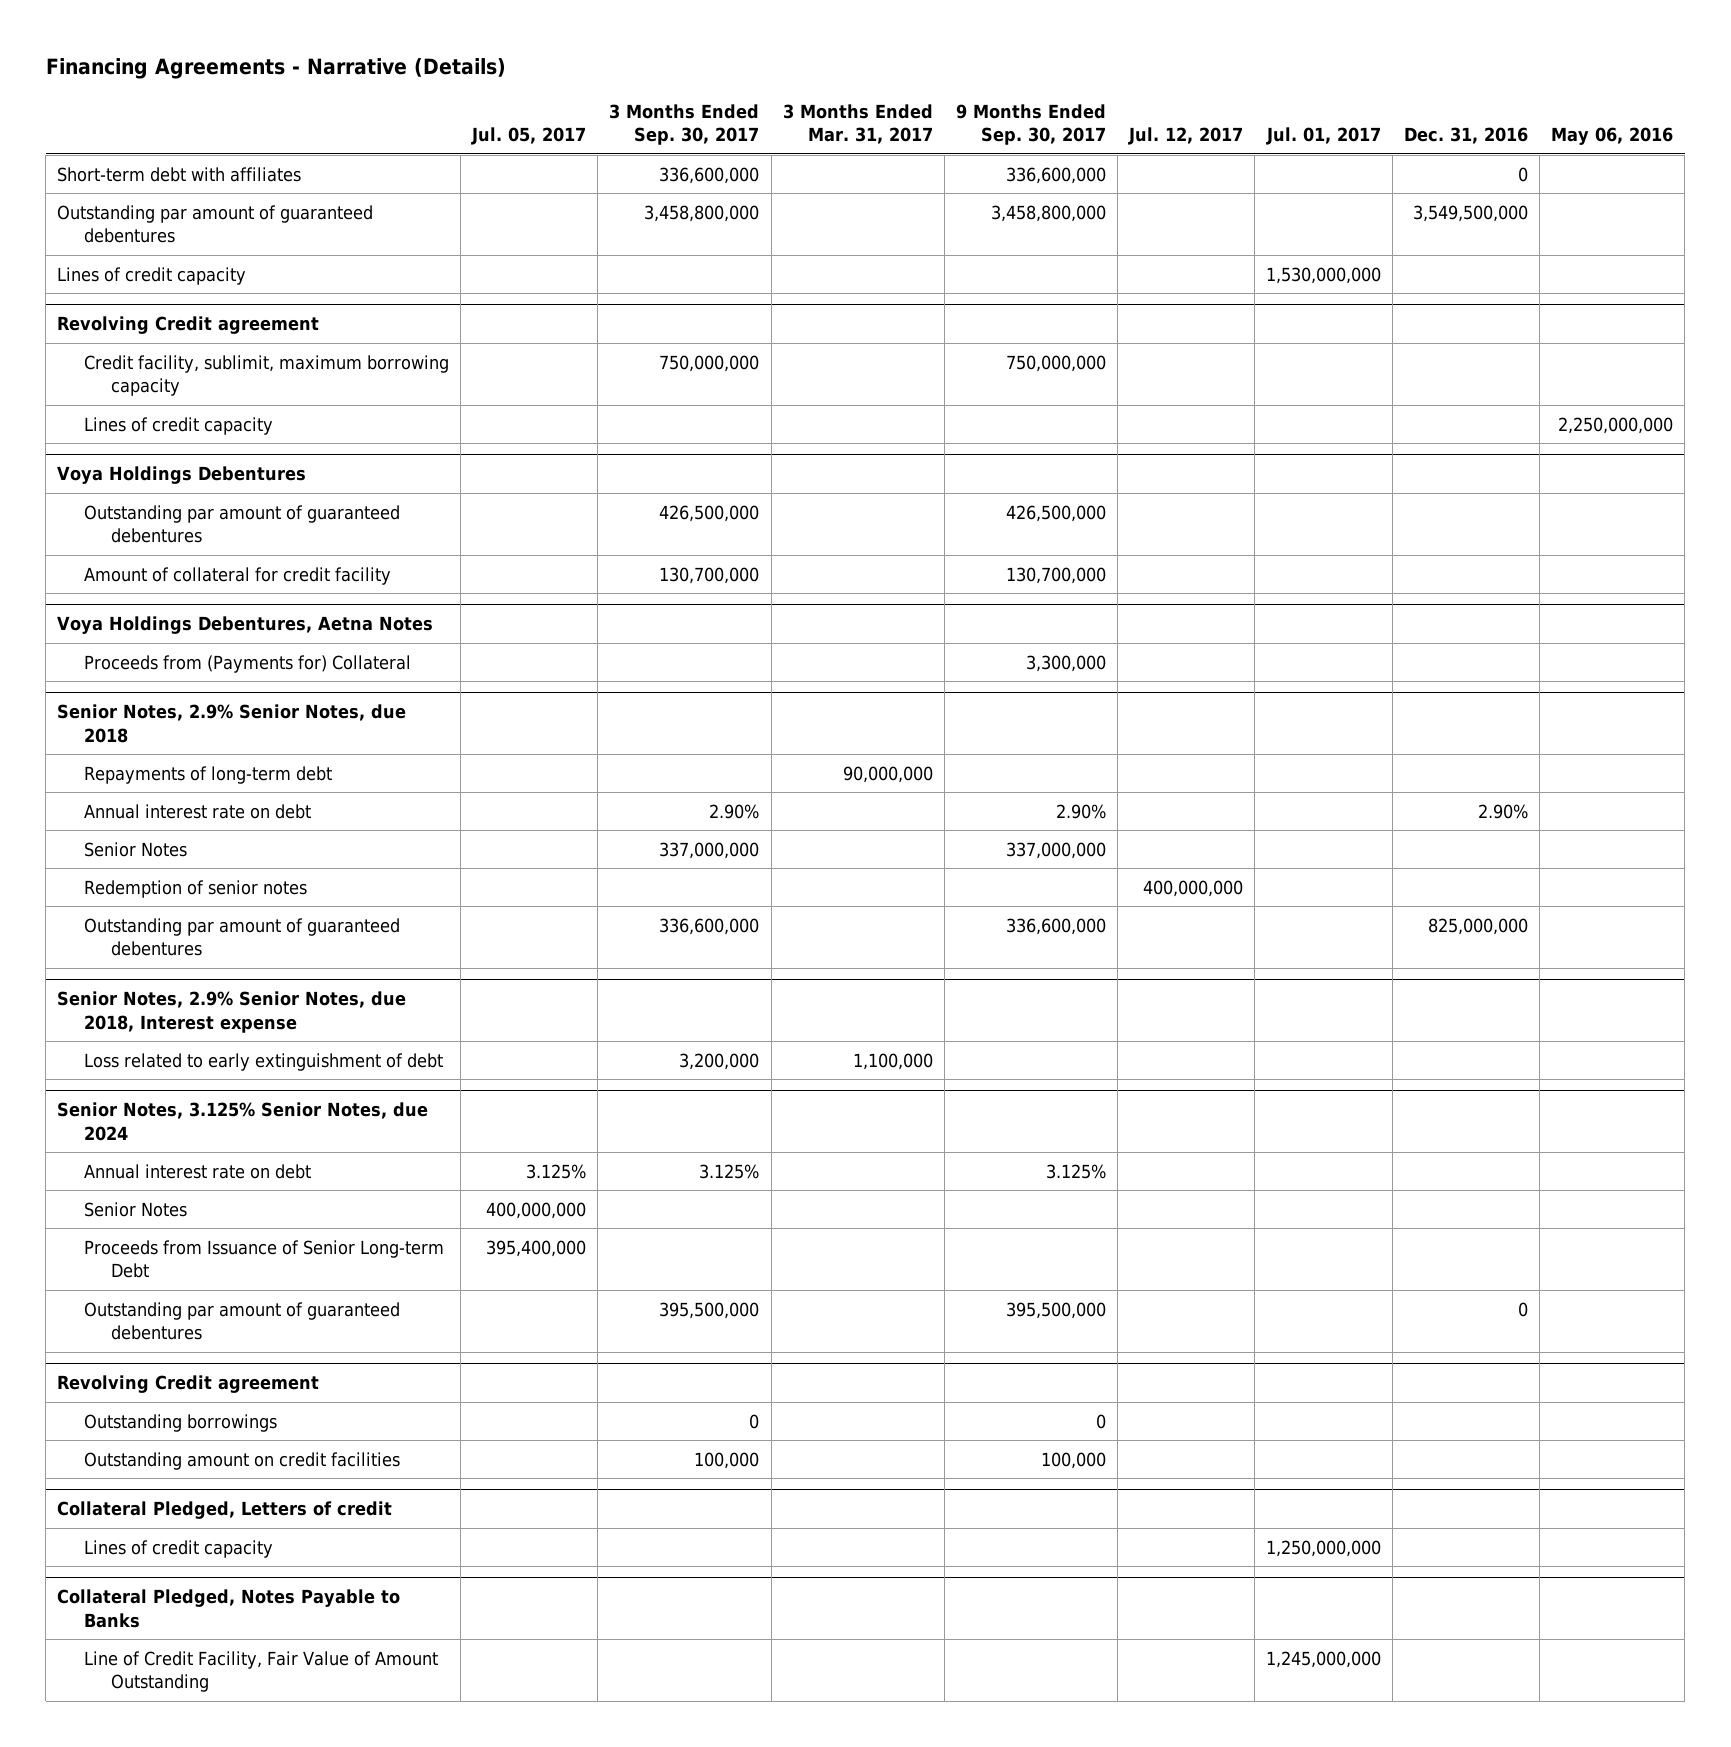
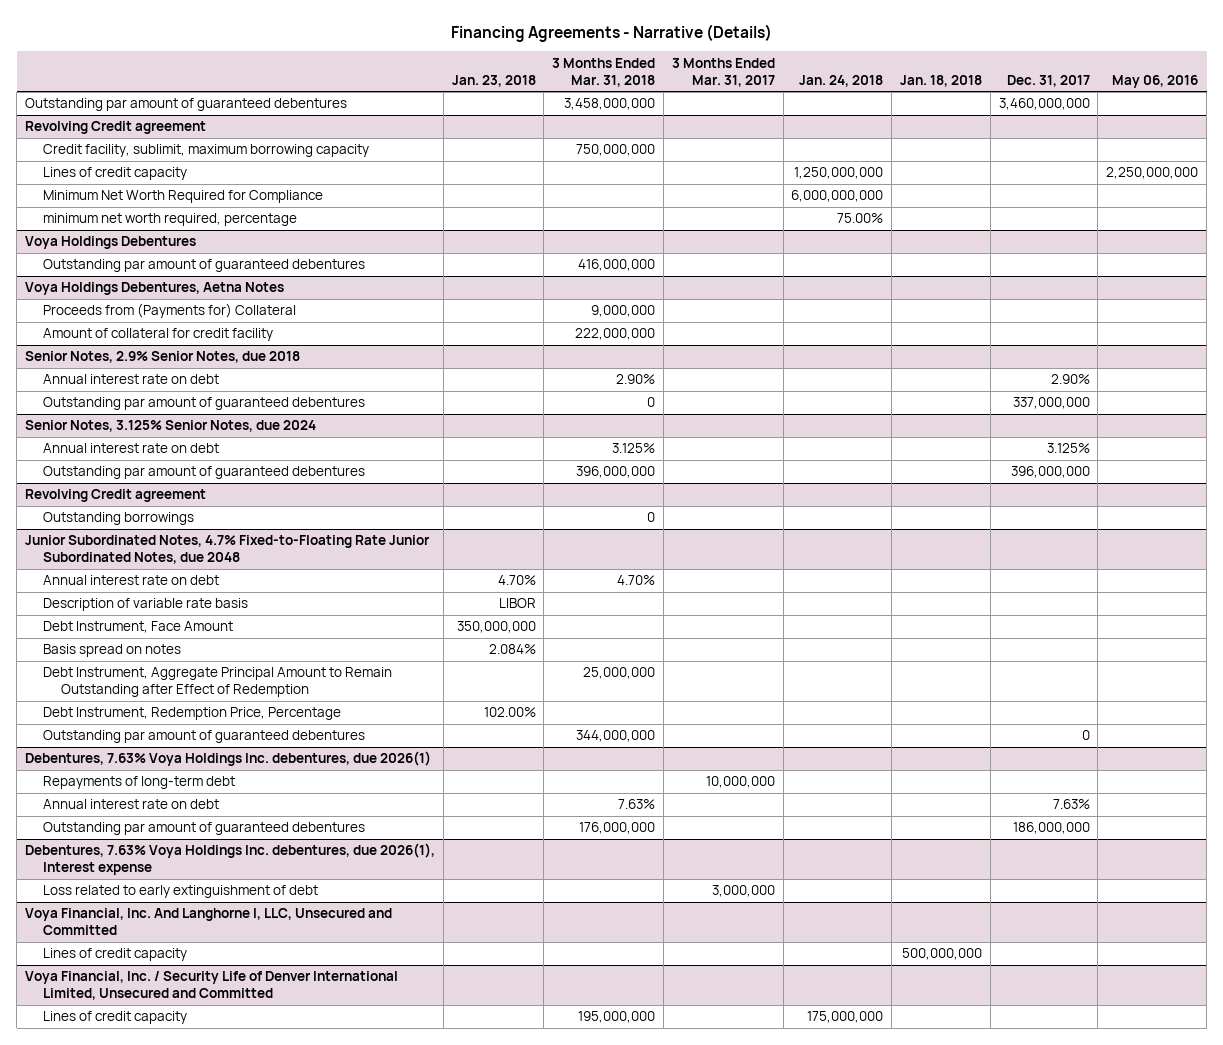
[471,127,587,146] Jul. 05, 2017 -> none
[609,103,760,146] 3 Months Ended Sep. 30, 2017 -> none
[955,103,1106,146] 9 Months Ended Sep. 30, 2017 -> none
[1127,127,1243,146] Jul. 12, 2017 -> none
[1266,127,1382,146] Jul. 01, 2017 -> none
[1404,127,1529,145] Dec. 31, 2016 -> none
none -> [451,74,536,87] Jan. 23, 2018
none -> [552,57,656,87] 3 Months Ended Mar. 31, 2018
none -> [799,74,884,87] Jan. 24, 2018
none -> [900,74,983,87] Jan. 18, 2018
none -> [1006,74,1090,87] Dec. 31, 2017
[57,166,302,182] Short-term debt with affiliates -> none
[57,266,247,285] Lines of credit capacity -> none
none -> [43,190,324,204] Minimum Net Worth Required for Compliance
none -> [43,213,298,227] minimum net worth required, percentage
[84,566,392,585] Amount of collateral for credit facility -> none
none -> [43,328,274,342] Amount of collateral for credit facility
[84,765,333,784] Repayments of long-term debt -> none
[84,841,188,857] Senior Notes -> none
[84,879,308,898] Redemption of senior notes -> none
[57,991,407,1034] Senior Notes, 2.9% Senior Notes, due 2018, Interest expense -> none
[84,1052,444,1071] Loss related to early extinguishment of debt -> none
[84,1201,188,1217] Senior Notes -> none
[84,1239,445,1279] Proceeds from Issuance of Senior Long-term Debt -> none
[84,1451,401,1470] Outstanding amount on credit facilities -> none
[57,1501,393,1520] Collateral Pledged, Letters of credit -> none
[84,1539,274,1558] Lines of credit capacity -> none
[57,1589,401,1629] Collateral Pledged, Notes Payable to Banks -> none
[84,1650,439,1693] Line of Credit Facility, Fair Value of Amount Outstanding -> none
none -> [25,535,431,565] Junior Subordinated Notes, 4.7% Fixed-to-Floating Rate Junior Subordinated Notes, due 2048
none -> [43,575,220,586] Annual interest rate on debt
none -> [43,598,249,612] Description of variable rate basis
none -> [43,621,234,634] Debt Instrument, Face Amount
none -> [43,644,182,658] Basis spread on notes
none -> [43,667,393,698] Debt Instrument, Aggregate Principal Amount to Remain Outstanding after Effect of Redemption
none -> [43,707,342,721] Debt Instrument, Redemption Price, Percentage
none -> [43,730,366,744] Outstanding par amount of guaranteed debentures
none -> [25,751,432,767] Debentures, 7.63% Voya Holdings Inc. debentures, due 2026(1)
none -> [43,776,236,790] Repayments of long-term debt
none -> [43,799,220,810] Annual interest rate on debt
none -> [43,822,366,836] Outstanding par amount of guaranteed debentures
none -> [25,843,436,876] Debentures, 7.63% Voya Holdings Inc. debentures, due 2026(1), Interest expense
none -> [43,885,319,899] Loss related to early extinguishment of debt
none -> [25,908,393,936] Voya Financial, Inc. And Langhorne I, LLC, Unsecured and Committed
none -> [43,948,188,962] Lines of credit capacity
none -> [25,971,399,1001] Voya Financial, Inc. / Security Life of Denver International Limited, Unsecured and Committed
none -> [43,1011,188,1025] Lines of credit capacity

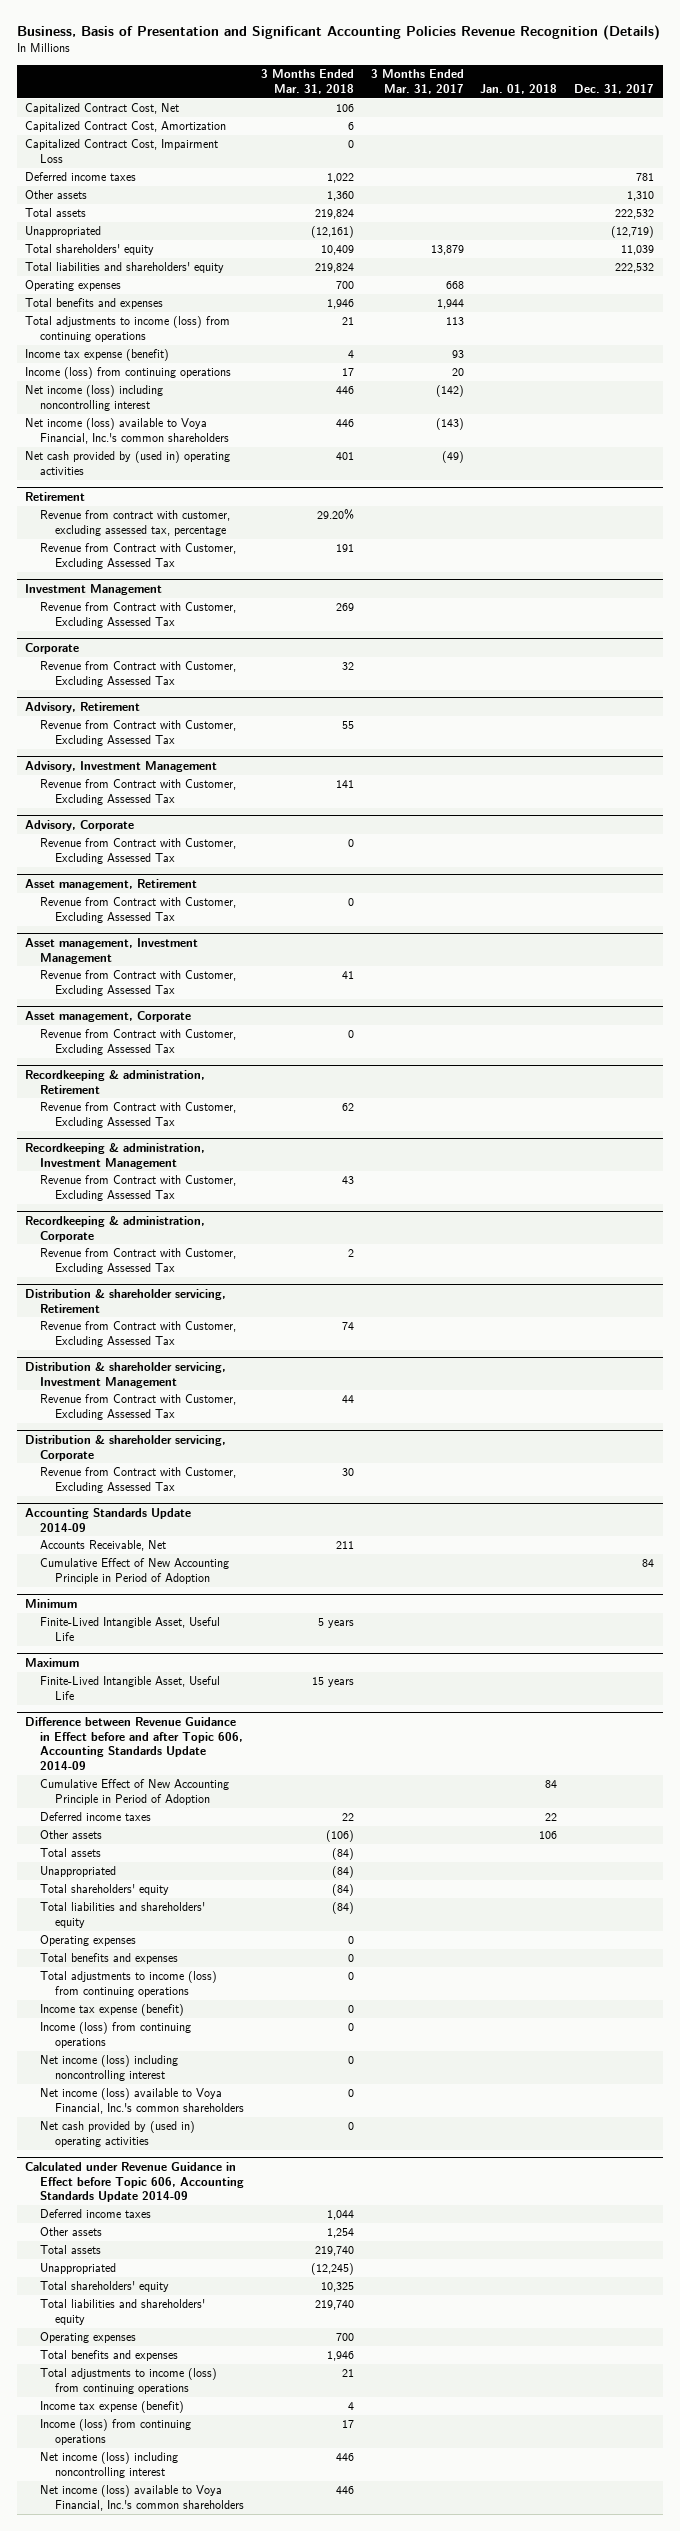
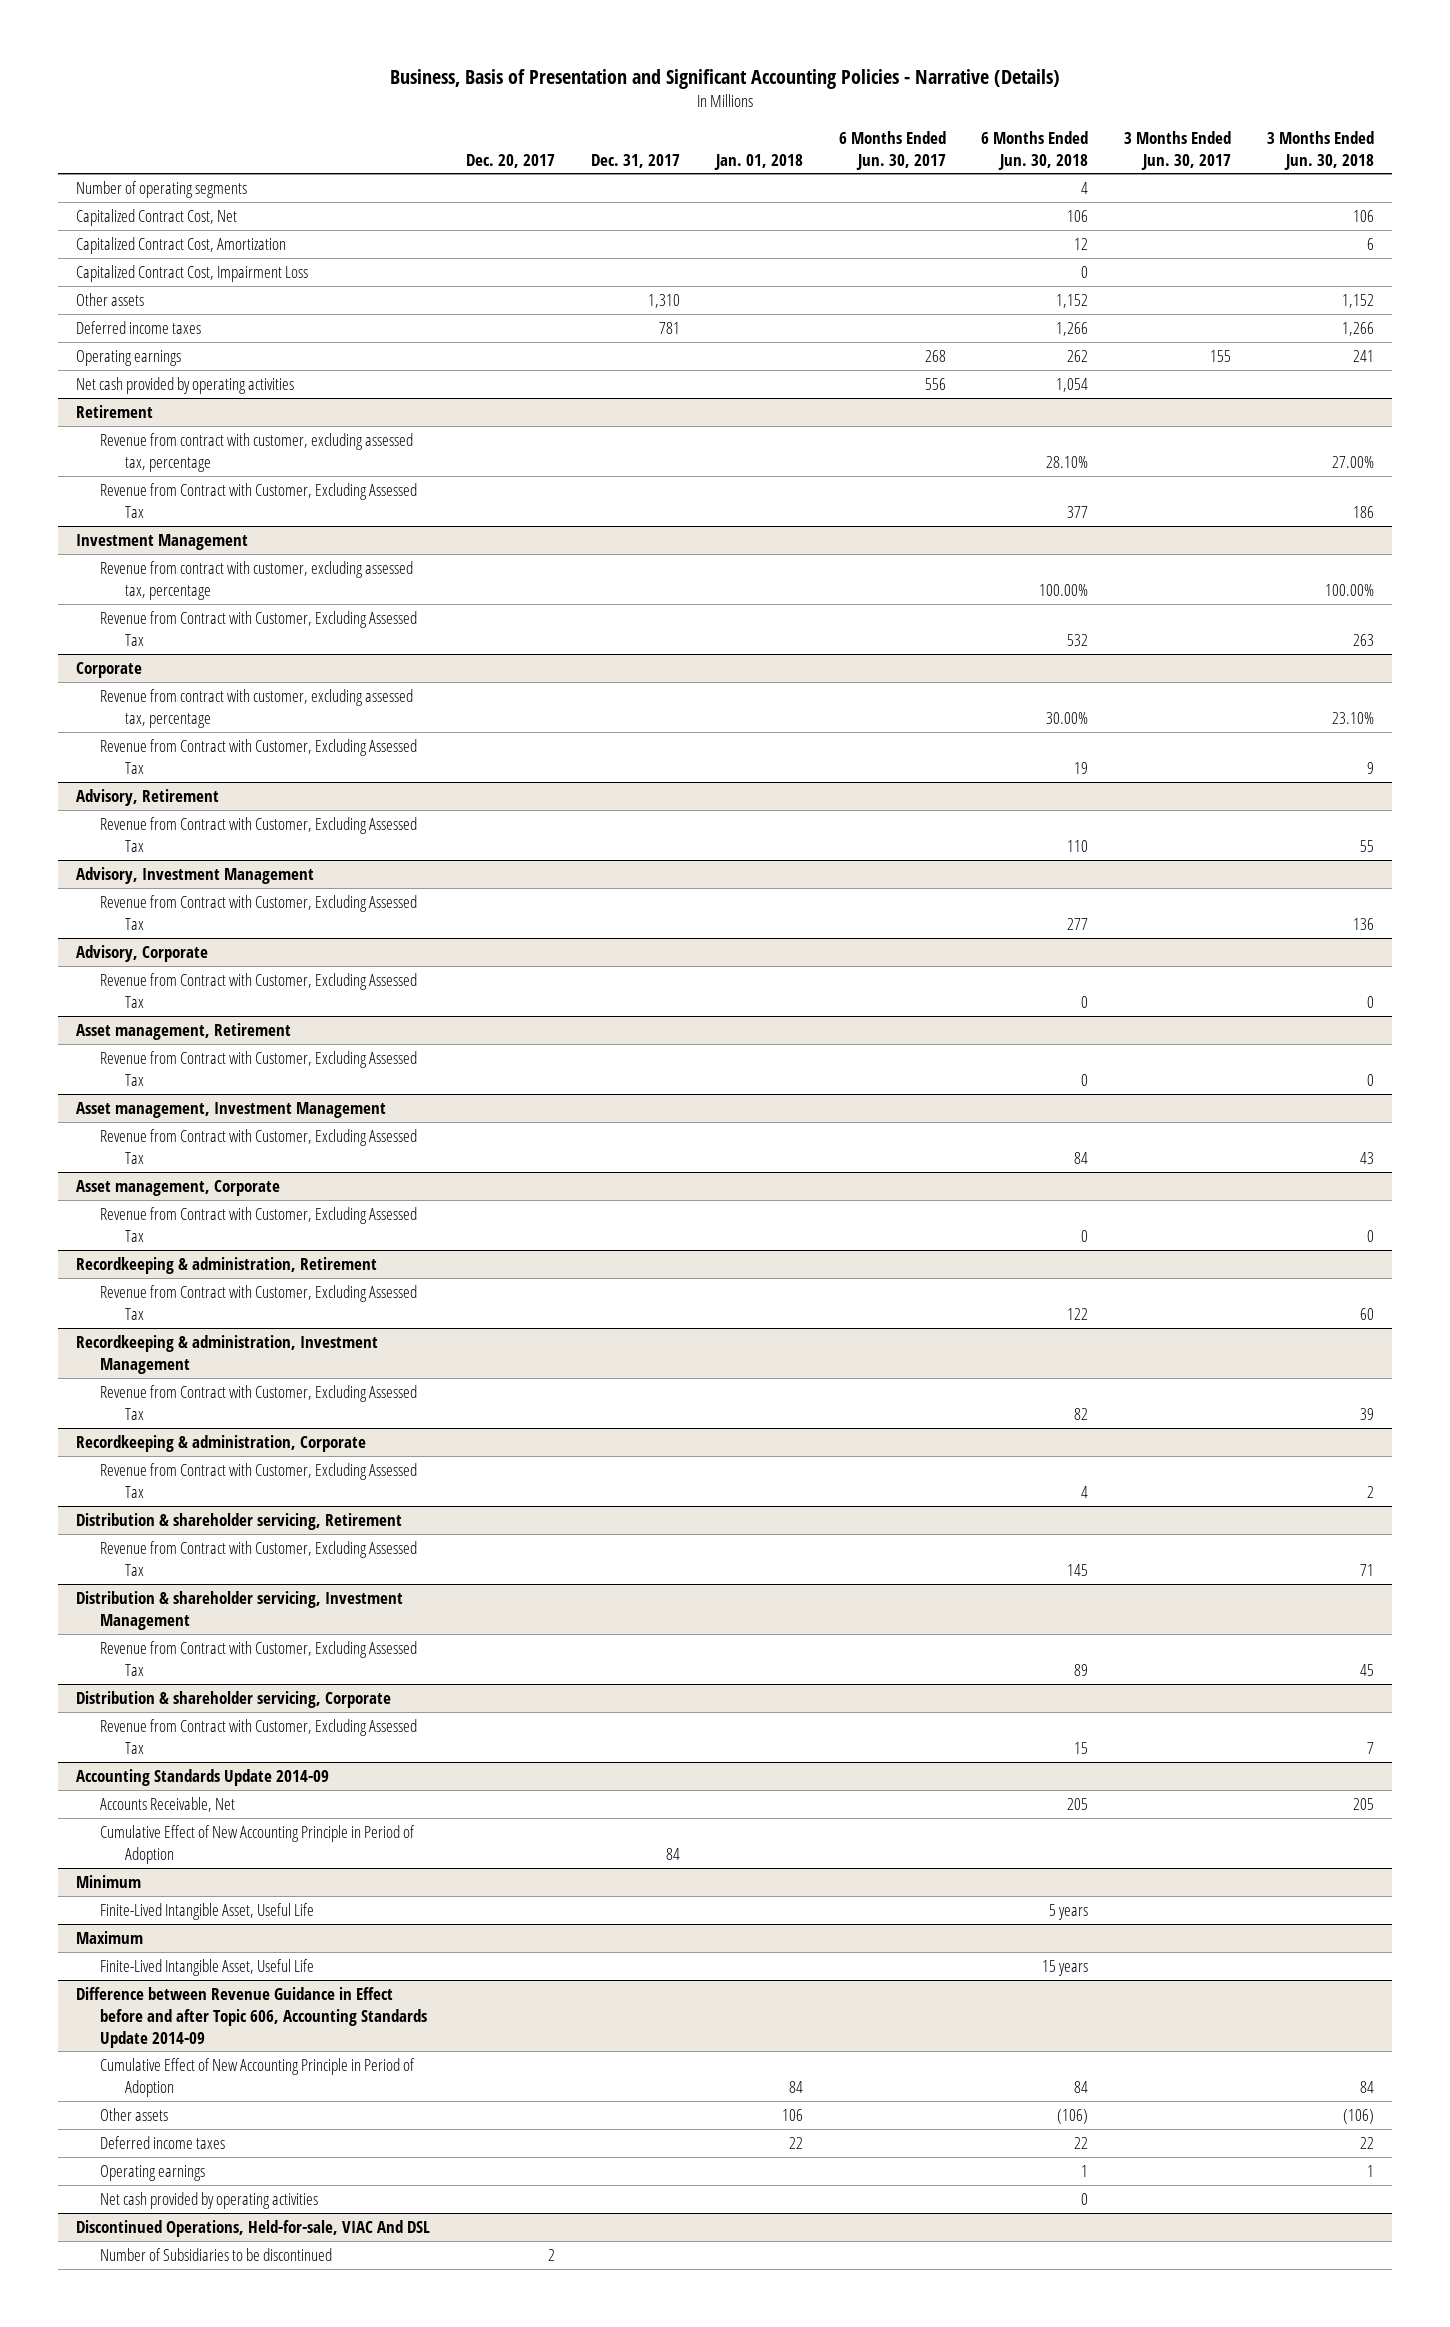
[17,24,661,40] Business, Basis of Presentation and Significant Accounting Policies Revenue Recognition (Details) -> [390,68,1061,89] Business, Basis of Presentation and Significant Accounting Policies - Narrative (Details)
[260,69,354,94] 3 Months Ended Mar. 31, 2018 -> none
[370,69,464,94] 3 Months Ended Mar. 31, 2017 -> none
none -> [465,153,555,168] Dec. 20, 2017
none -> [838,130,946,170] 6 Months Ended Jun. 30, 2017
none -> [981,130,1089,170] 6 Months Ended Jun. 30, 2018
none -> [1124,130,1232,170] 3 Months Ended Jun. 30, 2017
none -> [1267,130,1375,170] 3 Months Ended Jun. 30, 2018
none -> [75,180,247,198] Number of operating segments
[25,208,87,218] Total assets -> none
[25,226,102,238] Unappropriated -> none
[25,244,155,256] Total shareholders' equity -> none
[25,262,225,274] Total liabilities and shareholders' equity -> none
[25,280,122,292] Operating expenses -> none
[25,298,164,310] Total benefits and expenses -> none
[25,349,170,362] Income tax expense (benefit) -> none
[25,367,232,380] Income (loss) from continuing operations -> none
[25,385,164,412] Net income (loss) including noncontrolling interest -> none
[25,418,230,445] Net income (loss) available to Voya Financial, Inc.'s common shareholders -> none
[25,172,137,182] Deferred income taxes -> [75,320,201,334] Deferred income taxes
[25,316,231,343] Total adjustments to income (loss) from continuing operations -> [75,349,181,366] Operating earnings
[25,451,231,476] Net cash provided by (used in) operating activities -> [75,376,294,394] Net cash provided by operating activities
none -> [100,560,414,600] Revenue from contract with customer, excluding assessed tax, percentage
none -> [100,688,414,728] Revenue from contract with customer, excluding assessed tax, percentage
[40,1848,102,1858] Total assets -> none
[40,1866,117,1878] Unappropriated -> none
[40,1884,170,1896] Total shareholders' equity -> none
[40,1902,206,1929] Total liabilities and shareholders' equity -> none
[40,1935,137,1947] Operating expenses -> none
[40,1953,179,1965] Total benefits and expenses -> none
[40,2004,185,2017] Income tax expense (benefit) -> none
[40,2022,192,2049] Income (loss) from continuing operations -> none
[40,2055,179,2082] Net income (loss) including noncontrolling interest -> none
[40,2088,244,2115] Net income (loss) available to Voya Financial, Inc.'s common shareholders -> none
[25,2161,245,2203] Calculated under Revenue Guidance in Effect before Topic 606, Accounting Standards Update 2014-09 -> none
[40,2209,152,2219] Deferred income taxes -> none
[40,2227,103,2237] Other assets -> none
[40,2245,102,2255] Total assets -> none
[40,2263,117,2275] Unappropriated -> none
[40,2281,170,2293] Total shareholders' equity -> none
[40,2299,206,2326] Total liabilities and shareholders' equity -> none
[40,2332,137,2344] Operating expenses -> none
[40,2350,179,2362] Total benefits and expenses -> none
[40,2368,218,2395] Total adjustments to income (loss) from continuing operations -> none
[40,2401,185,2414] Income tax expense (benefit) -> none
[40,2419,192,2446] Income (loss) from continuing operations -> none
[40,2452,179,2479] Net income (loss) including noncontrolling interest -> none
[40,2485,244,2512] Net income (loss) available to Voya Financial, Inc.'s common shareholders -> none
[40,1812,152,1822] Deferred income taxes -> [100,2135,226,2149] Deferred income taxes
[40,1971,218,1998] Total adjustments to income (loss) from continuing operations -> [100,2164,206,2181] Operating earnings
[40,2121,196,2148] Net cash provided by (used in) operating activities -> [100,2191,319,2209] Net cash provided by operating activities
none -> [75,2219,430,2237] Discontinued Operations, Held-for-sale, VIAC And DSL
none -> [100,2247,333,2261] Number of Subsidiaries to be discontinued

